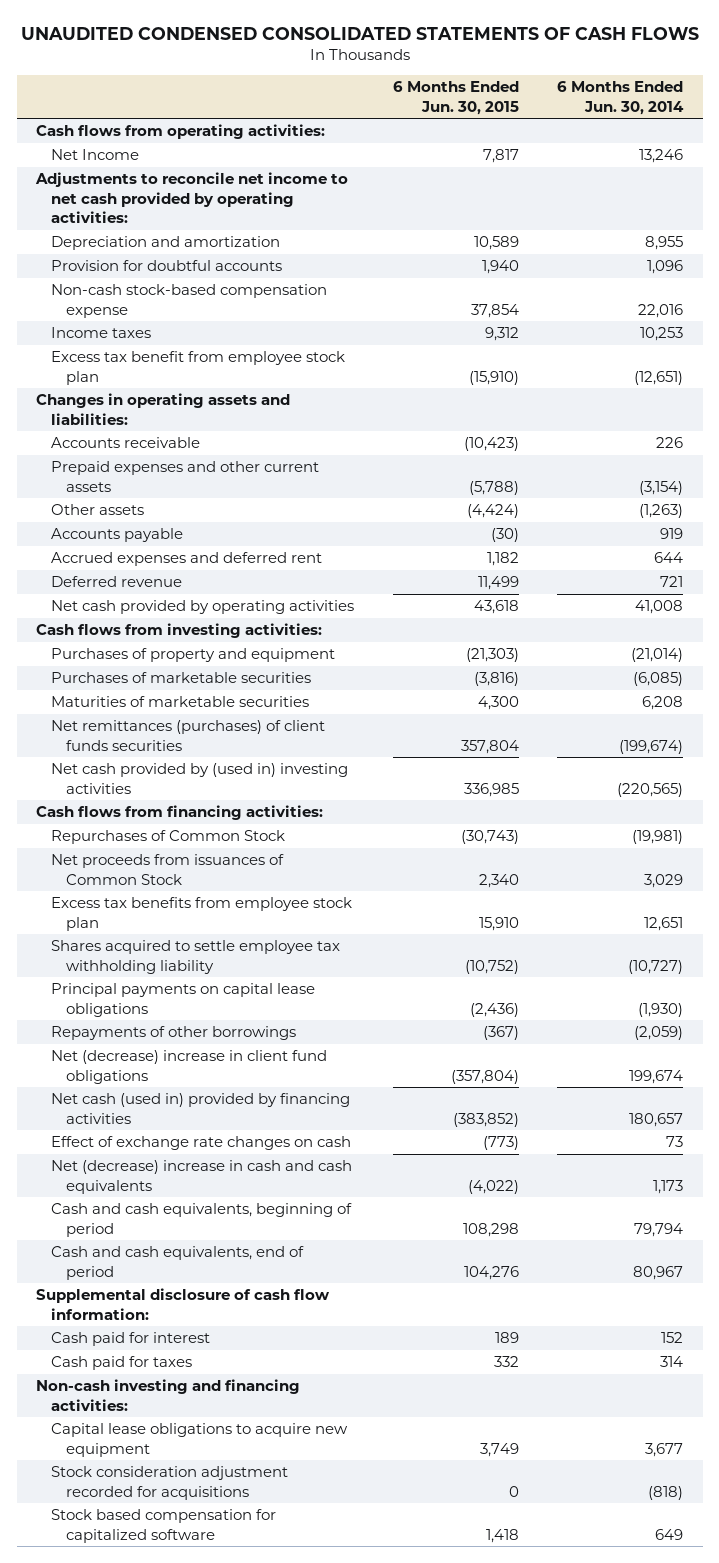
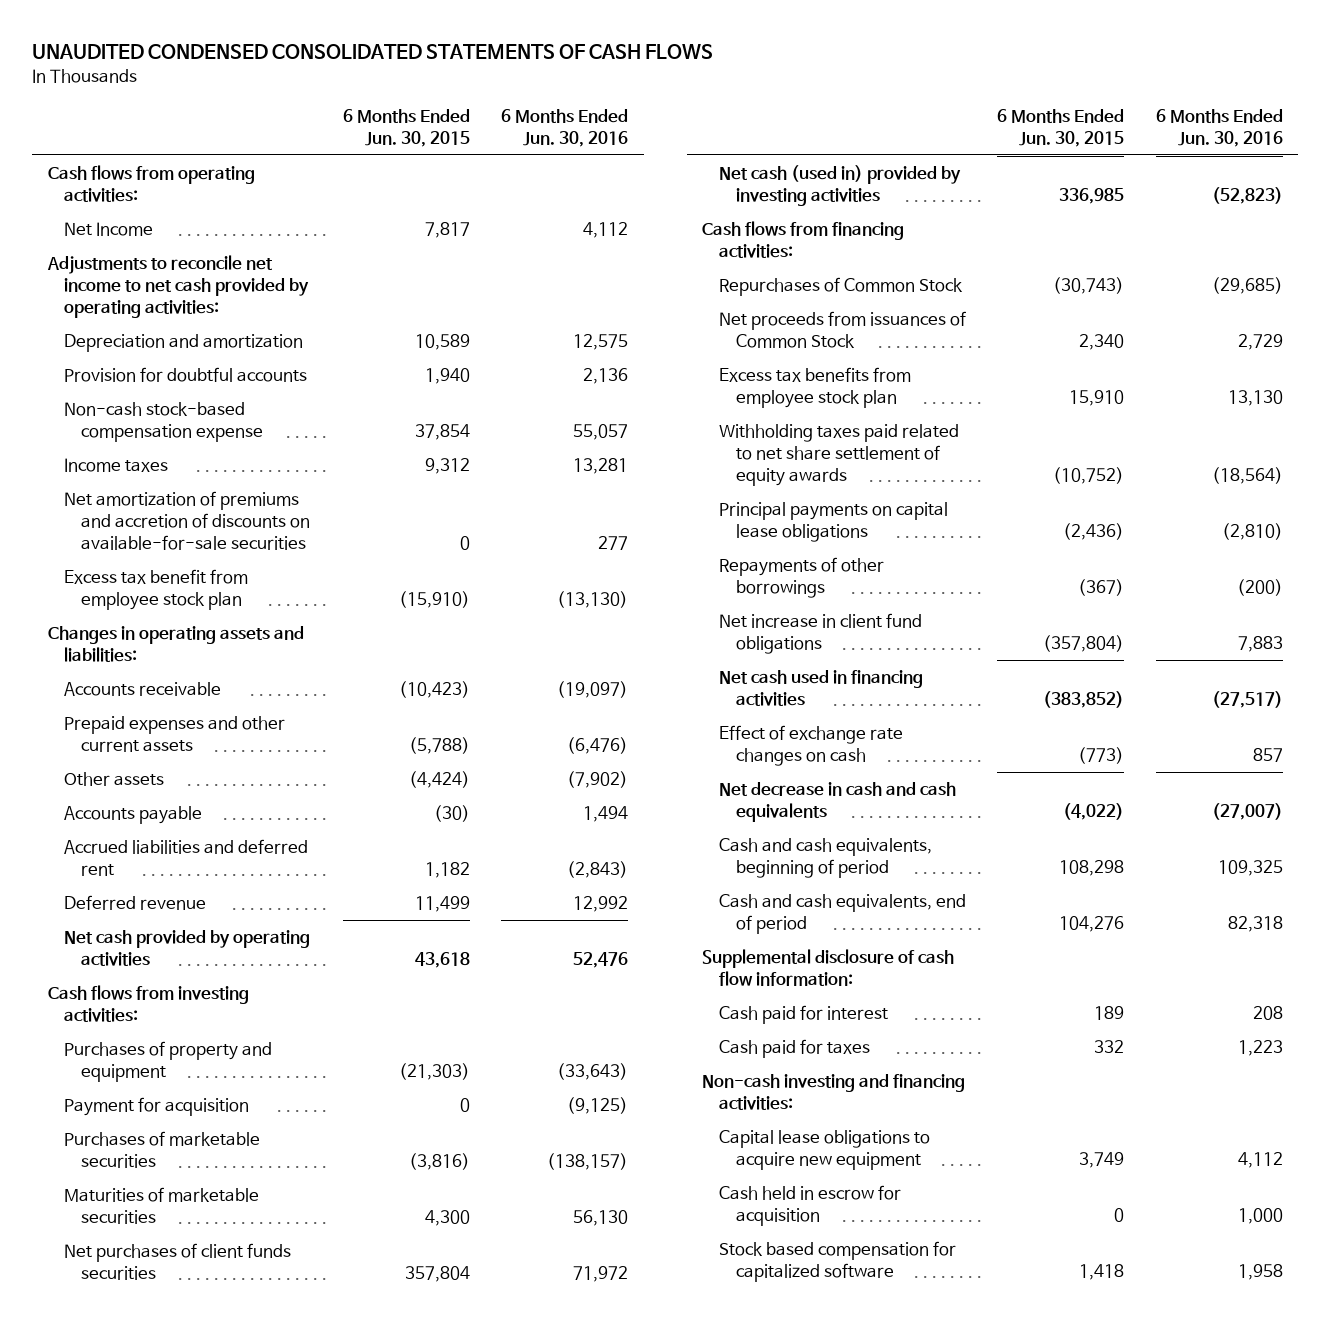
[557,81,685,115] 6 Months Ended Jun. 30, 2014 -> none
none -> [501,109,629,148] 6 Months Ended Jun. 30, 2016
none -> [64,491,311,550] Net amortization of premiums and accretion of discounts on available-for-sale securities
[50,552,322,567] Accrued expenses and deferred rent -> [64,839,309,876] Accrued liabilities and deferred rent
none -> [64,1097,250,1117] Payment for acquisition
[50,720,325,751] Net remittances (purchases) of client funds securities -> [64,1243,292,1280] Net purchases of client funds securities
[50,763,348,794] Net cash provided by (used in) investing activities -> [719,165,962,206] Net cash (used in) provided by investing activities
[50,940,340,974] Shares acquired to settle employee tax withholding liability -> [719,424,960,486] Withholding taxes paid related to net share settlement of equity awards
[50,1050,327,1084] Net (decrease) increase in client fund obligations -> [719,613,923,654] Net increase in client fund obligations
[50,1093,350,1124] Net cash (used in) provided by financing activities -> [719,670,924,706] Net cash used in financing activities
[50,1160,352,1194] Net (decrease) increase in cash and cash equivalents -> [719,782,957,822] Net decrease in cash and cash equivalents
[50,1466,288,1500] Stock consideration adjustment recorded for acquisitions -> none
none -> [719,1185,902,1226] Cash held in escrow for acquisition

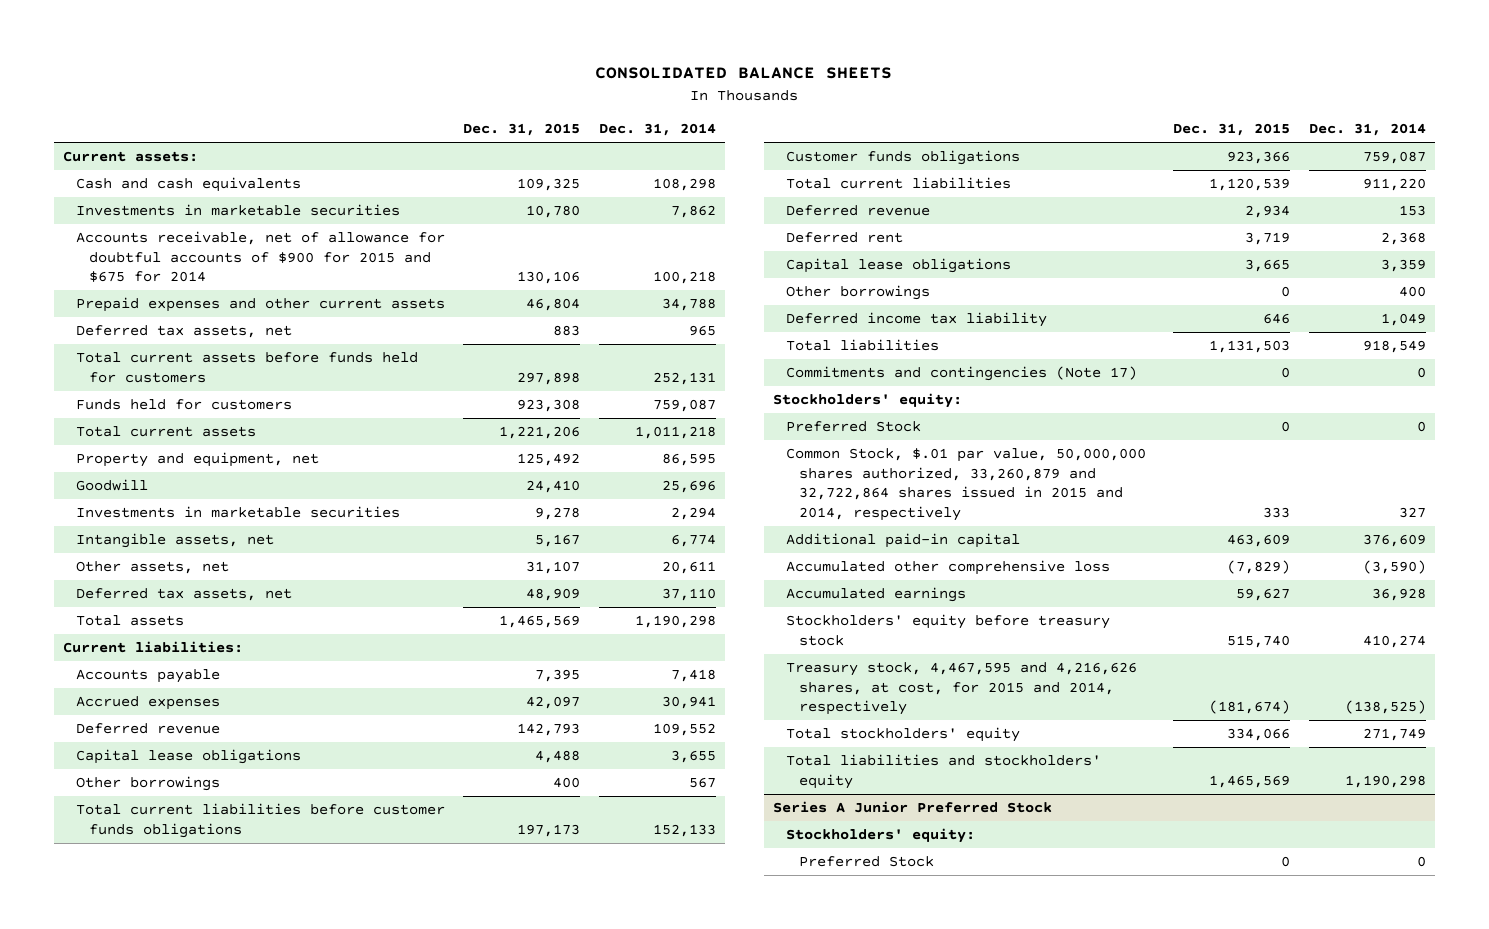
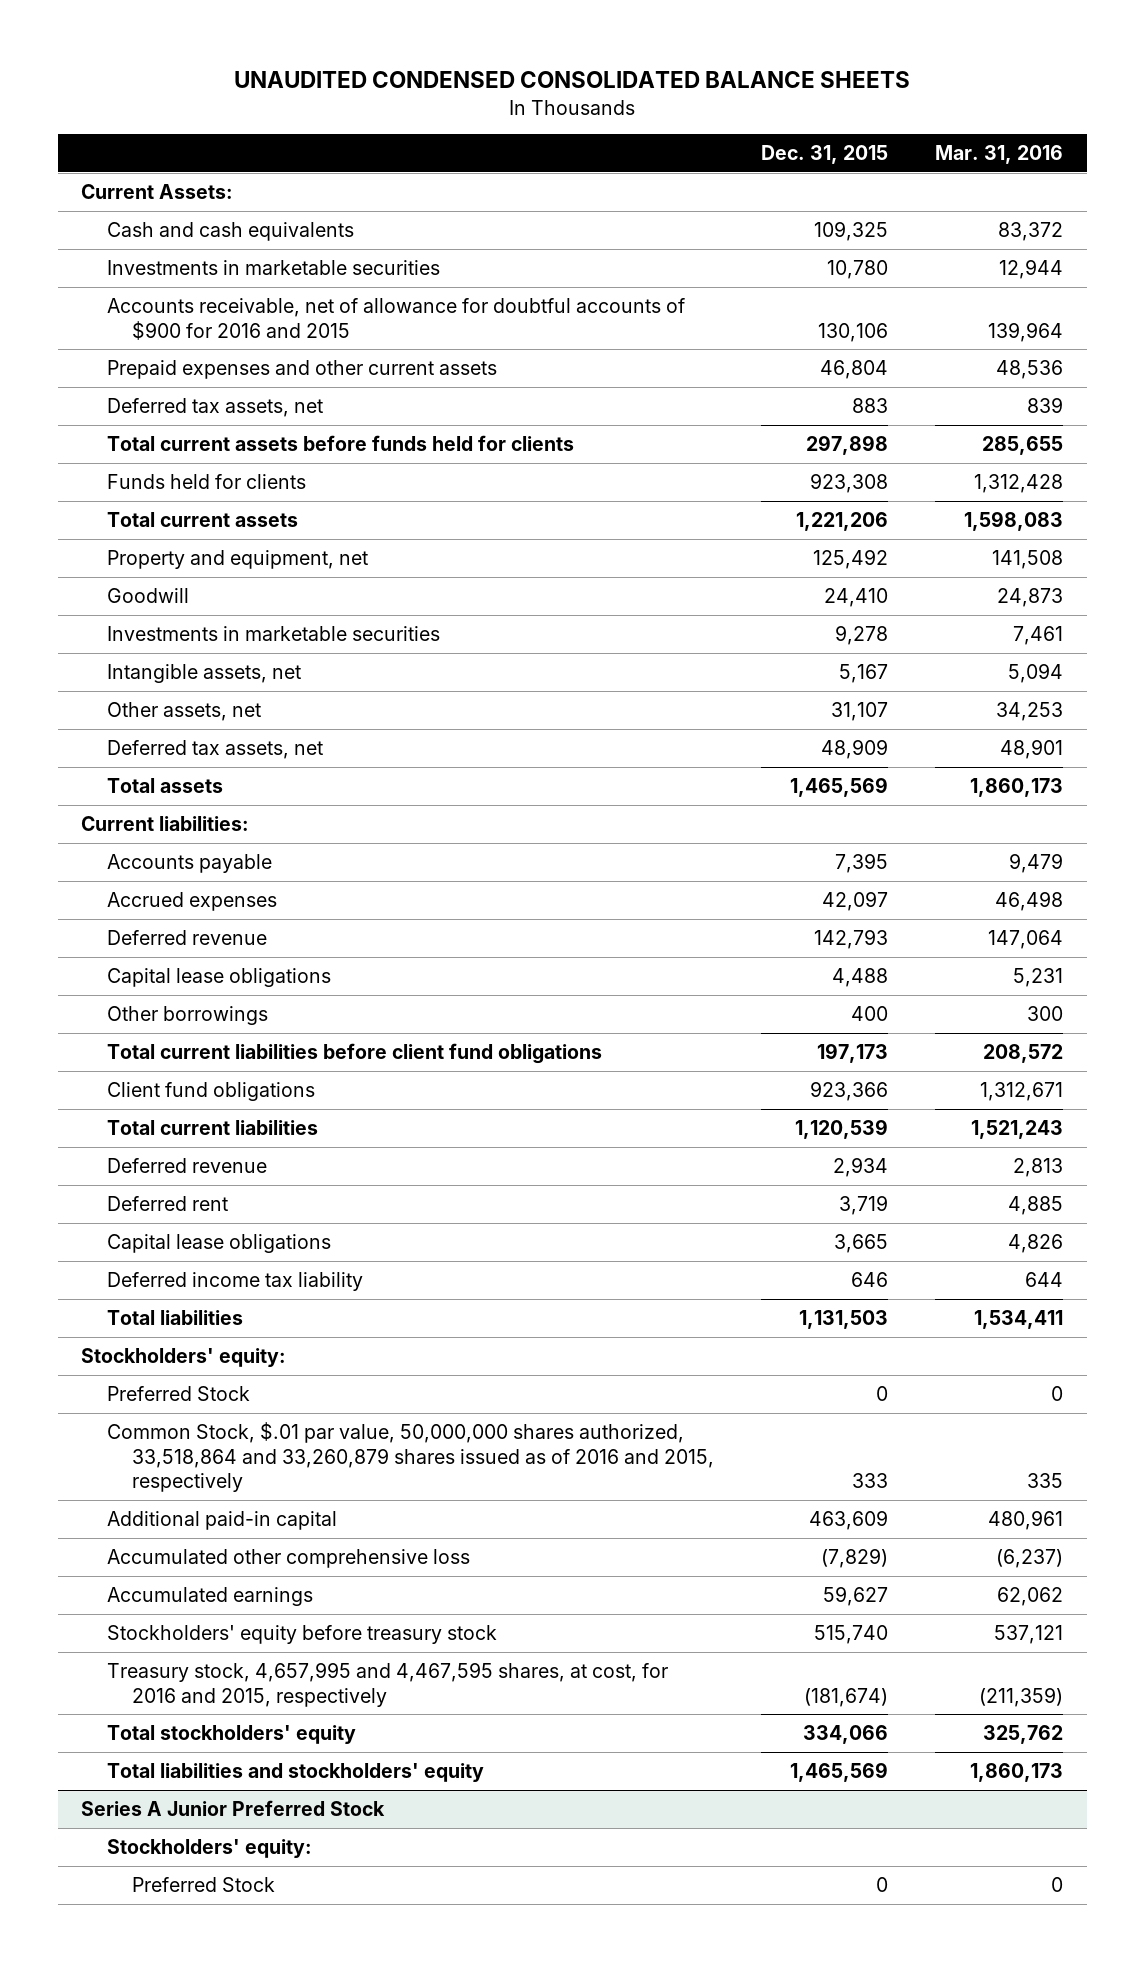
[595,67,893,80] CONSOLIDATED BALANCE SHEETS -> [234,71,911,89] UNAUDITED CONDENSED CONSOLIDATED BALANCE SHEETS
[598,123,716,137] Dec. 31, 2014 -> none
none -> [935,145,1064,165] Mar. 31, 2016
[63,151,199,163] Current assets: -> [81,184,234,200] Current Assets:
[76,231,446,283] Accounts receivable, net of allowance for doubtful accounts of $900 for 2015 and $675 for 2014 -> [106,298,685,340] Accounts receivable, net of allowance for doubtful accounts of $900 for 2016 and 2015
[76,352,419,383] Total current assets before funds held for customers -> [106,435,574,452] Total current assets before funds held for clients
[76,399,293,411] Funds held for customers -> [106,474,306,490] Funds held for clients
[76,803,446,838] Total current liabilities before customer funds obligations -> [106,1043,602,1065] Total current liabilities before client fund obligations
[786,150,1021,166] Customer funds obligations -> [106,1082,315,1102] Client fund obligations
[786,285,931,301] Other borrowings -> none
[786,366,1138,382] Commitments and contingencies (Note 17) -> none
[786,448,1147,521] Common Stock, $.01 par value, 50,000,000 shares authorized, 33,260,879 and 32,722,864 shares issued in 2015 and 2014, respectively -> [106,1422,715,1493] Common Stock, $.01 par value, 50,000,000 shares authorized, 33,518,864 and 33,260,879 shares issued as of 2016 and 2015, respectively
[786,662,1138,716] Treasury stock, 4,467,595 and 4,216,626 shares, at cost, for 2015 and 2014, respectively -> [106,1662,668,1707] Treasury stock, 4,657,995 and 4,467,595 shares, at cost, for 2016 and 2015, respectively

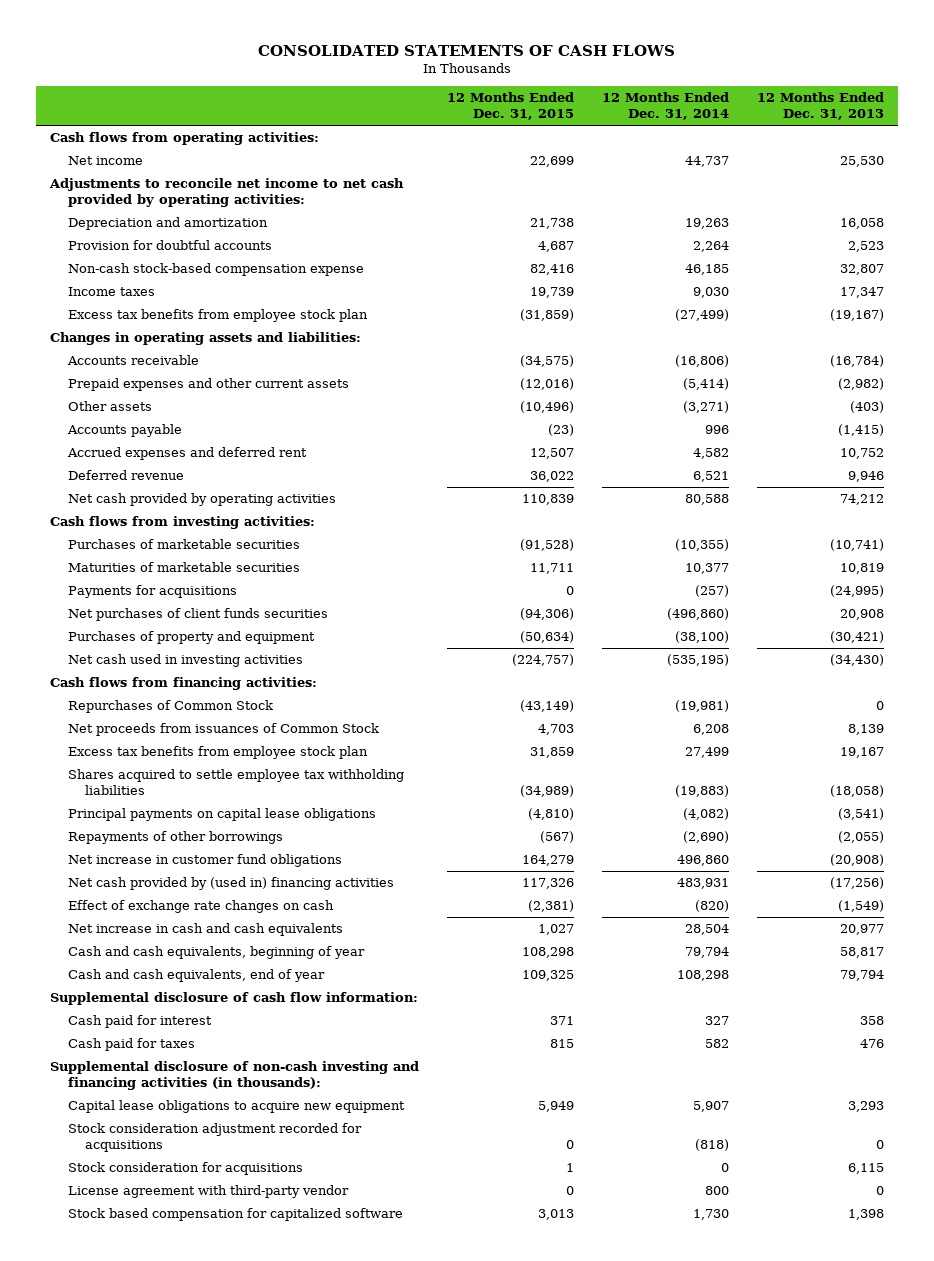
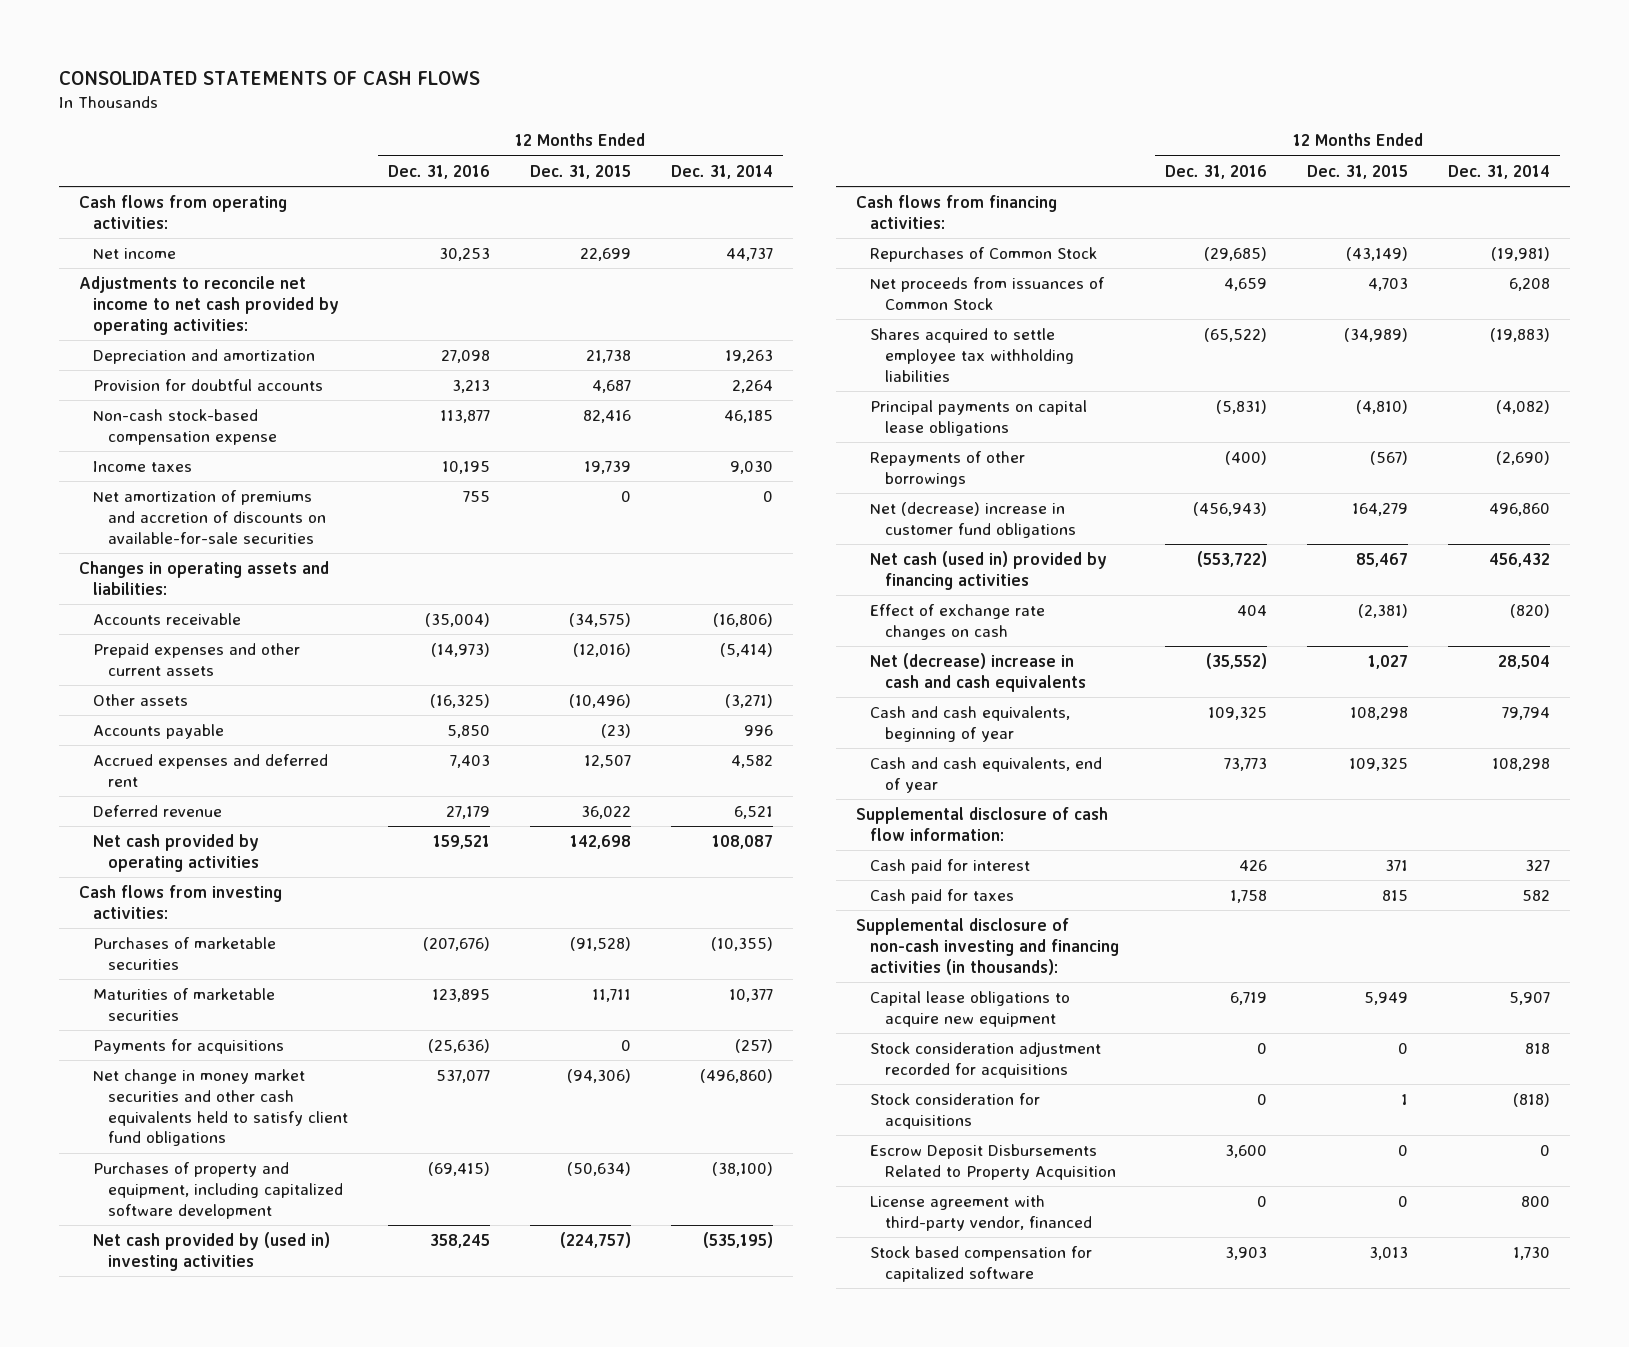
[756,91,884,121] 12 Months Ended Dec. 31, 2013 -> none
none -> [387,164,490,179] Dec. 31, 2016
[67,309,368,323] Excess tax benefits from employee stock plan -> none
none -> [93,489,326,544] Net amortization of premiums and accretion of discounts on available-for-sale securities
[522,494,575,506] 110,839 -> [569,834,631,849] 142,698
[685,494,730,506] 80,588 -> [711,834,773,849] 108,087
[67,608,328,622] Net purchases of client funds securities -> [93,1068,348,1147] Net change in money market securities and other cash equivalents held to satisfy client fund obligations
[67,631,315,645] Purchases of property and equipment -> [93,1161,343,1219] Purchases of property and equipment, including capitalized software development
[67,654,303,668] Net cash used in investing activities -> [93,1231,331,1271] Net cash provided by (used in) investing activities
[67,746,368,760] Excess tax benefits from employee stock plan -> none
[67,854,342,868] Net increase in customer fund obligations -> [870,501,1077,538] Net (decrease) increase in customer fund obligations
[67,877,394,891] Net cash provided by (used in) financing activities -> [870,550,1108,590] Net cash (used in) provided by financing activities
[522,878,575,890] 117,326 -> [1356,552,1409,567] 85,467
[677,878,730,890] 483,931 -> [1489,552,1551,567] 456,432
[67,923,343,937] Net increase in cash and cash equivalents -> [870,652,1087,692] Net (decrease) increase in cash and cash equivalents
[695,1139,730,1152] (818) -> [1525,1042,1551,1054] 818
[721,1163,730,1173] 0 -> [1513,1092,1551,1107] (818)
none -> [870,1143,1117,1180] Escrow Deposit Disbursements Related to Property Acquisition
[67,1185,349,1199] License agreement with third-party vendor -> [870,1194,1093,1231] License agreement with third-party vendor, financed

